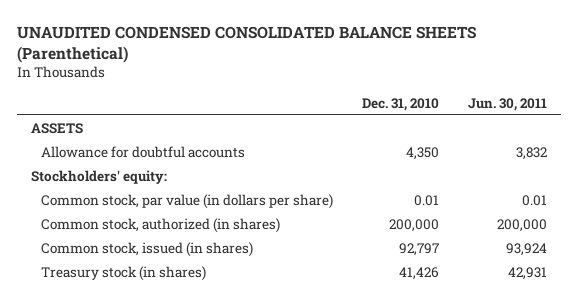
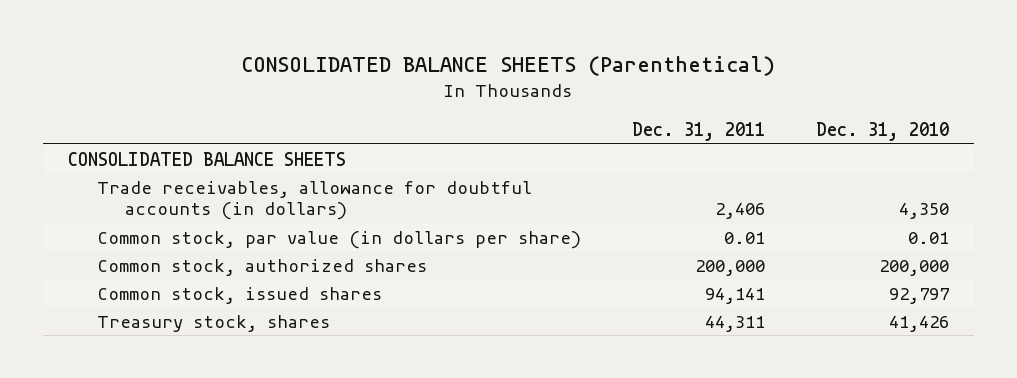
[16,25,476,63] UNAUDITED CONDENSED CONSOLIDATED BALANCE SHEETS (Parenthetical) -> [241,55,776,76] CONSOLIDATED BALANCE SHEETS (Parenthetical)
[467,97,547,111] Jun. 30, 2011 -> none
none -> [631,122,765,142] Dec. 31, 2011
[30,122,83,134] ASSETS -> none
[30,169,167,184] Stockholders' equity: -> none
none -> [68,151,347,166] CONSOLIDATED BALANCE SHEETS
[41,145,246,158] Allowance for doubtful accounts -> [96,180,532,221] Trade receivables, allowance for doubtful accounts (in dollars)
[41,217,281,233] Common stock, authorized (in shares) -> [96,258,427,276] Common stock, authorized shares
[41,241,254,257] Common stock, issued (in shares) -> [96,286,382,304] Common stock, issued shares
[41,265,207,281] Treasury stock (in shares) -> [96,314,330,332] Treasury stock, shares

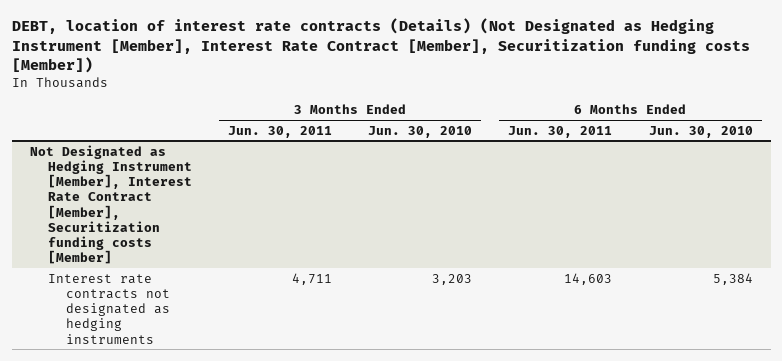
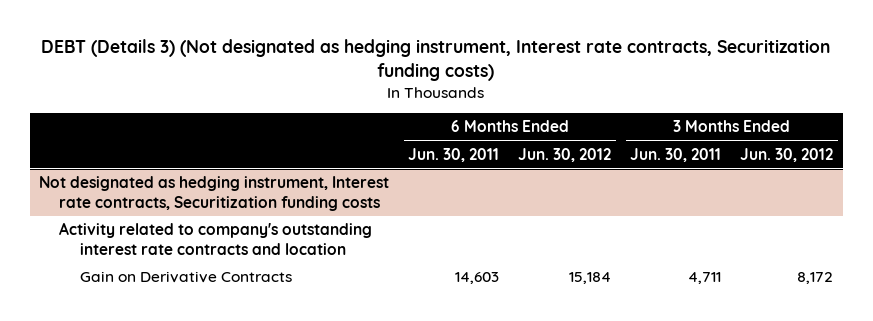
[11,18,750,74] DEBT, location of interest rate contracts (Details) (Not Designated as Hedging Instrument [Member], Interest Rate Contract [Member], Securitization funding costs [Member]) -> [41,39,831,82] DEBT (Details 3) (Not designated as hedging instrument, Interest rate contracts, Securitization funding costs)
[368,125,473,138] Jun. 30, 2010 -> none
[648,125,753,138] Jun. 30, 2010 -> none
none -> [518,147,612,162] Jun. 30, 2012
none -> [740,147,834,162] Jun. 30, 2012
[29,144,192,265] Not Designated as Hedging Instrument [Member], Interest Rate Contract [Member], Securitization funding costs [Member] -> [39,176,390,211] Not designated as hedging instrument, Interest rate contracts, Securitization funding costs
none -> [59,222,373,255] Activity related to company's outstanding interest rate contracts and location
[47,273,171,344] Interest rate contracts not designated as hedging instruments -> [79,271,292,284] Gain on Derivative Contracts

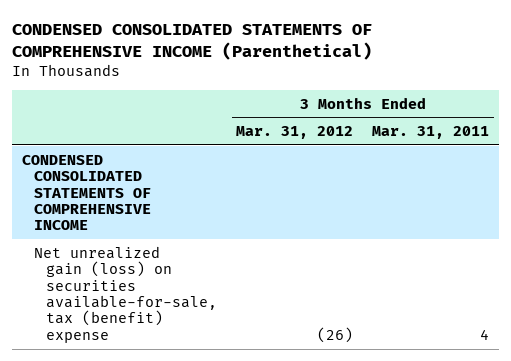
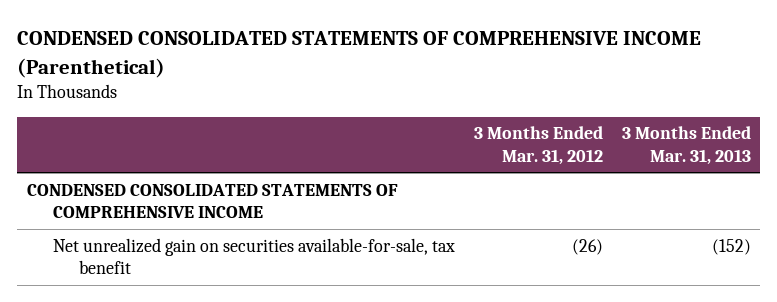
[372,126,490,140] Mar. 31, 2011 -> none
none -> [621,126,751,165] 3 Months Ended Mar. 31, 2013
[34,245,218,343] Net unrealized gain (loss) on securities available-for-sale, tax (benefit) expense -> [52,237,455,275] Net unrealized gain on securities available-for-sale, tax benefit

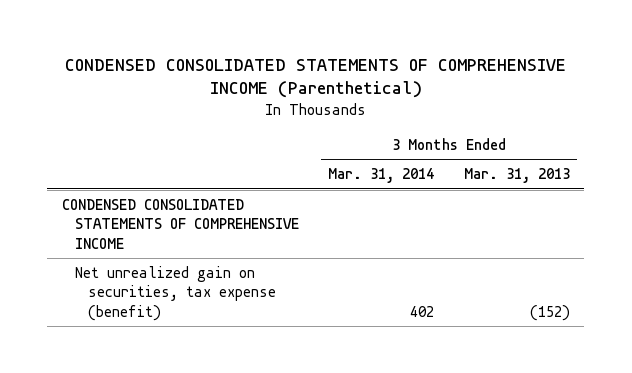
[473,126,603,165] 3 Months Ended Mar. 31, 2012 -> none
none -> [328,168,435,184] Mar. 31, 2014
[52,237,455,275] Net unrealized gain on securities available-for-sale, tax benefit -> [75,266,277,321] Net unrealized gain on securities, tax expense (benefit)

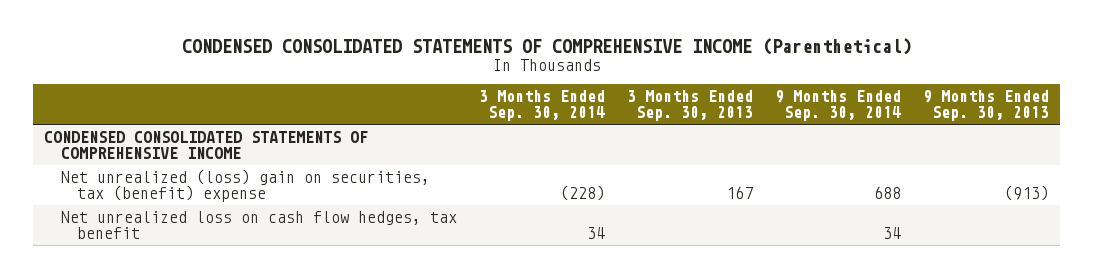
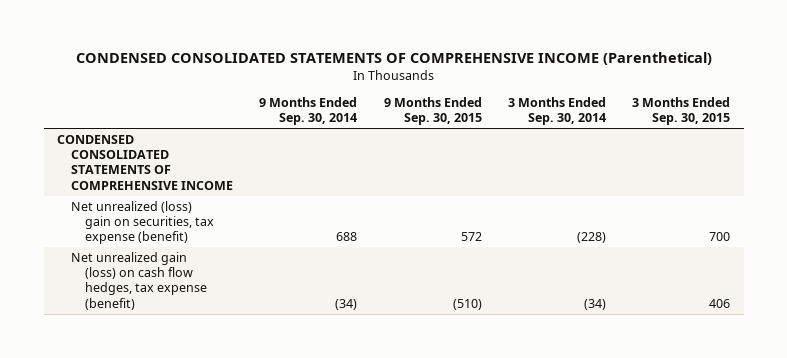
[626,89,753,121] 3 Months Ended Sep. 30, 2013 -> none
[922,89,1049,121] 9 Months Ended Sep. 30, 2013 -> none
none -> [383,97,482,126] 9 Months Ended Sep. 30, 2015
none -> [632,97,731,126] 3 Months Ended Sep. 30, 2015
[60,169,430,203] Net unrealized (loss) gain on securities, tax (benefit) expense -> [70,200,214,245] Net unrealized (loss) gain on securities, tax expense (benefit)
[60,211,457,240] Net unrealized loss on cash flow hedges, tax benefit -> [70,251,207,310] Net unrealized gain (loss) on cash flow hedges, tax expense (benefit)
[586,227,605,240] 34 -> [583,298,606,310] (34)
[882,227,901,240] 34 -> [335,298,358,310] (34)

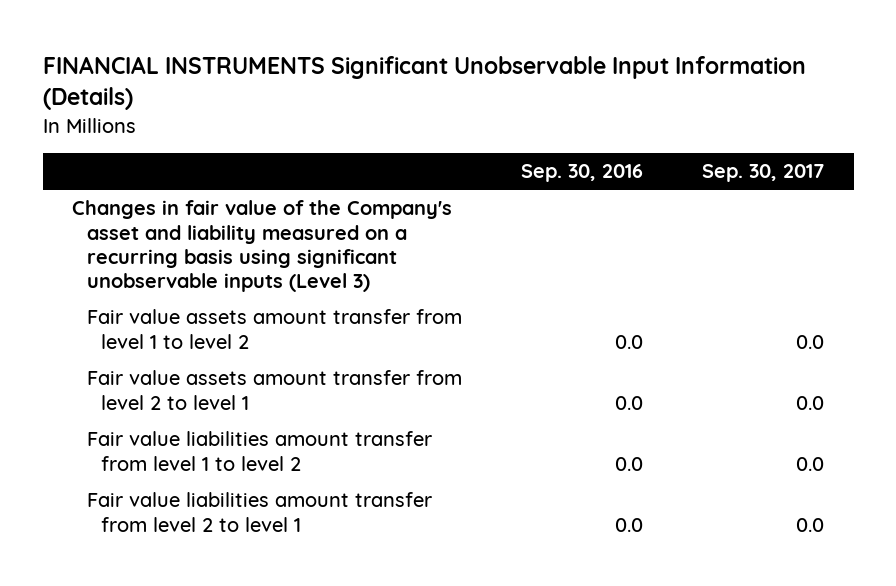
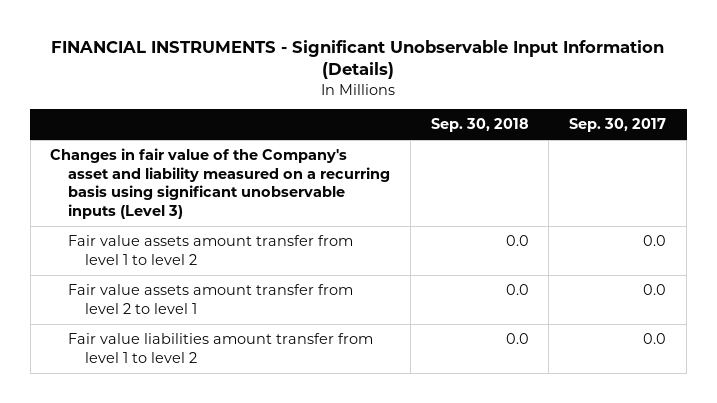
[42,56,806,111] FINANCIAL INSTRUMENTS Significant Unobservable Input Information (Details) -> [51,39,665,80] FINANCIAL INSTRUMENTS - Significant Unobservable Input Information (Details)
[520,164,643,183] Sep. 30, 2016 -> none
none -> [430,118,529,133] Sep. 30, 2018
[86,492,432,532] Fair value liabilities amount transfer from level 2 to level 1 -> none

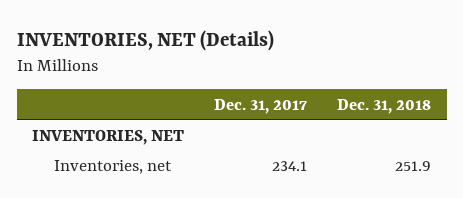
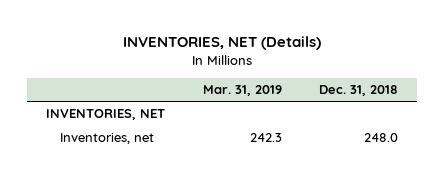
[214,98,308,114] Dec. 31, 2017 -> none
none -> [202,85,282,97] Mar. 31, 2019
[395,161,432,172] 251.9 -> [364,133,399,143] 248.0

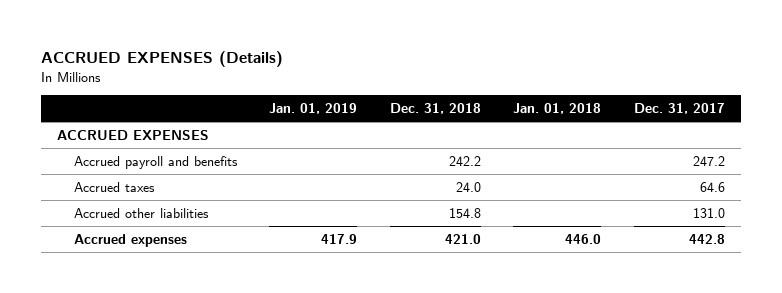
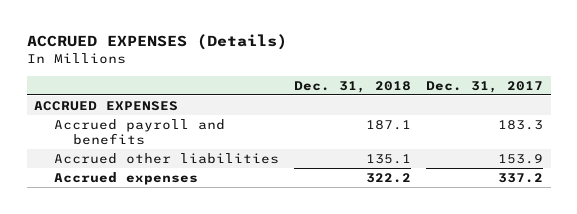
[269,103,358,115] Jan. 01, 2019 -> none
[513,103,602,115] Jan. 01, 2018 -> none
[73,181,155,192] Accrued taxes -> none
[448,155,481,166] 242.2 -> [365,119,411,130] 187.1
[692,155,725,166] 247.2 -> [498,119,544,130] 183.3
[448,207,481,218] 154.8 -> [365,153,411,164] 135.1
[692,207,725,218] 131.0 -> [498,153,544,164] 153.9
[444,233,481,244] 421.0 -> [365,172,411,183] 322.2
[688,233,725,244] 442.8 -> [498,172,544,183] 337.2

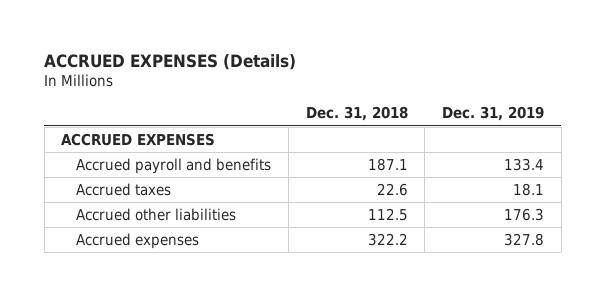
[426,80,544,93] Dec. 31, 2017 -> none
none -> [442,106,545,122] Dec. 31, 2019
none -> [76,182,172,196] Accrued taxes
[365,153,411,164] 135.1 -> [367,207,408,221] 112.5

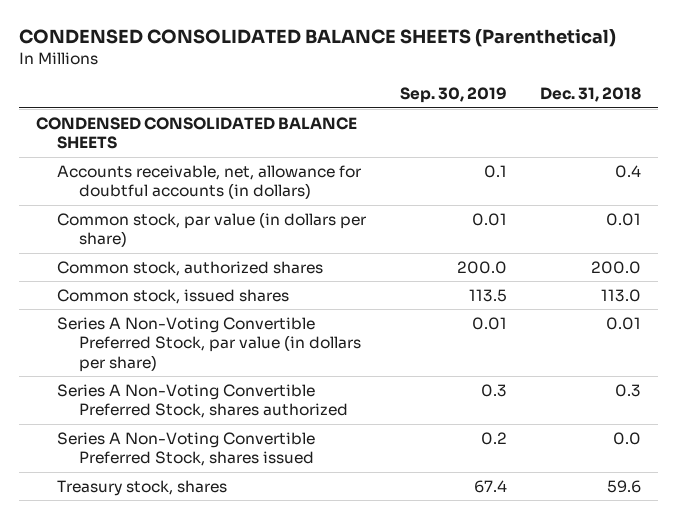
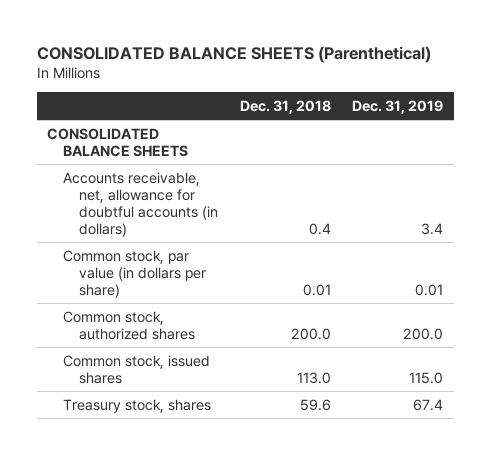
[18,28,616,47] CONDENSED CONSOLIDATED BALANCE SHEETS (Parenthetical) -> [36,45,431,63] CONSOLIDATED BALANCE SHEETS (Parenthetical)
[399,87,507,104] Sep. 30, 2019 -> none
none -> [352,99,444,114] Dec. 31, 2019
[35,116,357,150] CONDENSED CONSOLIDATED BALANCE SHEETS -> [47,127,189,157] CONSOLIDATED BALANCE SHEETS
[57,316,361,372] Series A Non-Voting Convertible Preferred Stock, par value (in dollars per share) -> none
[57,383,348,419] Series A Non-Voting Convertible Preferred Stock, shares authorized -> none
[57,431,316,467] Series A Non-Voting Convertible Preferred Stock, shares issued -> none

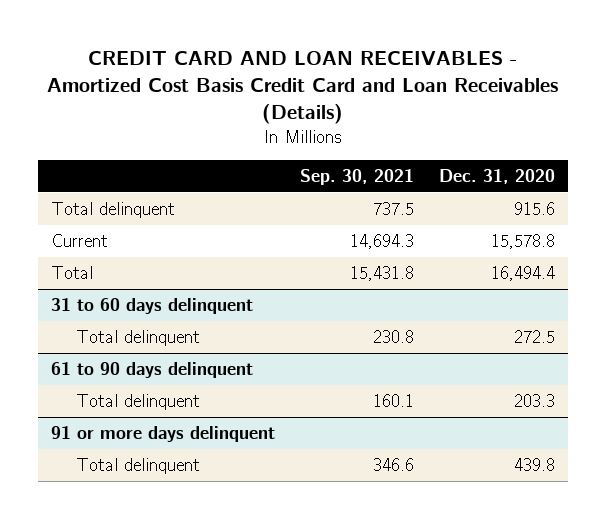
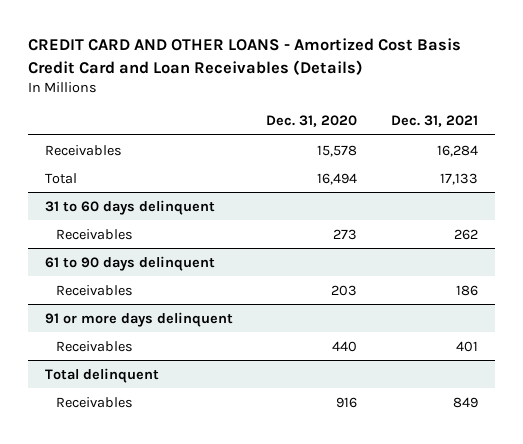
[47,51,559,125] CREDIT CARD AND LOAN RECEIVABLES - Amortized Cost Basis Credit Card and Loan Receivables (Details) -> [28,38,462,75] CREDIT CARD AND OTHER LOANS - Amortized Cost Basis Credit Card and Loan Receivables (Details)
[300,169,415,186] Sep. 30, 2021 -> none
none -> [391,114,479,127] Dec. 31, 2021
[51,201,176,218] Total delinquent -> none
[51,233,109,247] Current -> none
none -> [44,144,122,156] Receivables
[491,265,556,281] 16,494.4 -> [317,172,358,185] 16,494
[75,329,200,346] Total delinquent -> none
none -> [55,228,133,240] Receivables
[75,393,200,410] Total delinquent -> none
none -> [55,284,133,296] Receivables
[75,457,200,474] Total delinquent -> none
none -> [55,340,133,352] Receivables
none -> [44,367,159,383] Total delinquent
none -> [55,396,133,408] Receivables

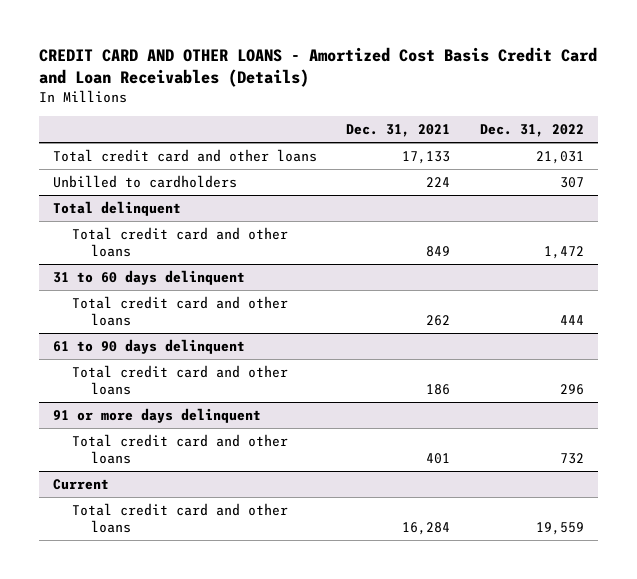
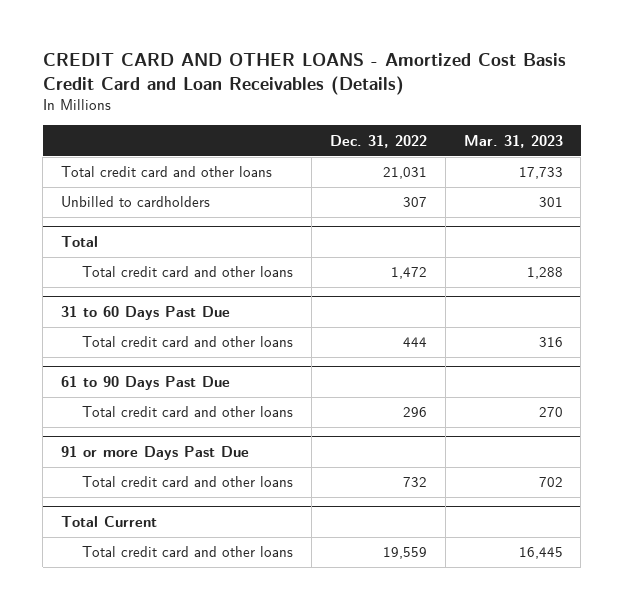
[346,124,451,138] Dec. 31, 2021 -> none
none -> [463,134,563,148] Mar. 31, 2023
[53,200,182,216] Total delinquent -> [61,235,99,247] Total
[53,269,246,285] 31 to 60 days delinquent -> [61,305,231,320] 31 to 60 Days Past Due
[53,338,246,354] 61 to 90 days delinquent -> [61,375,231,390] 61 to 90 Days Past Due
[53,407,262,423] 91 or more days delinquent -> [61,445,250,460] 91 or more Days Past Due
[53,478,110,490] Current -> [61,515,158,527] Total Current

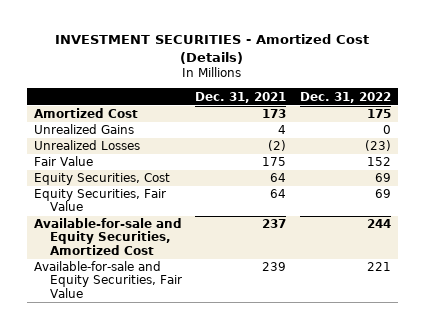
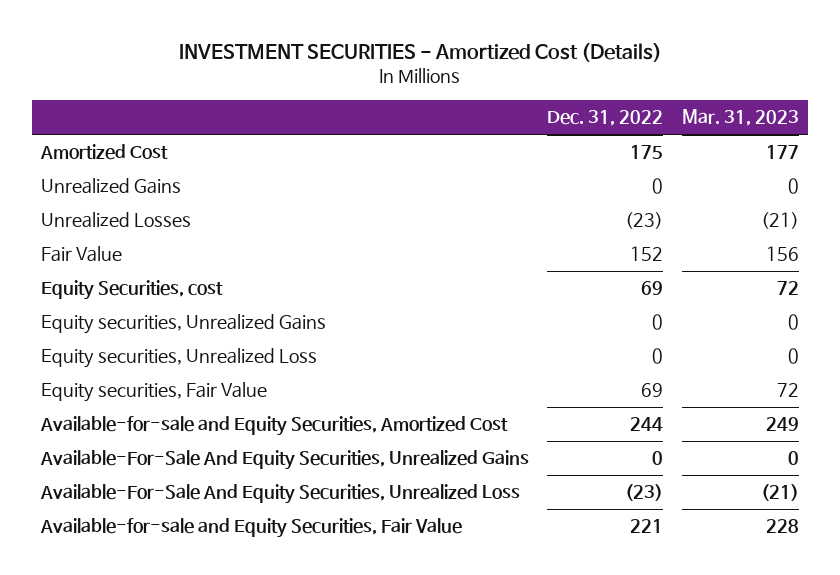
[195,91,287,103] Dec. 31, 2021 -> none
none -> [681,109,799,127] Mar. 31, 2023
[33,173,170,186] Equity Securities, Cost -> [41,280,224,301] Equity Securities, cost
none -> [41,314,327,335] Equity securities, Unrealized Gains
none -> [41,348,318,369] Equity securities, Unrealized Loss
[33,189,166,212] Equity Securities, Fair Value -> [41,382,268,403] Equity securities, Fair Value
none -> [40,450,530,471] Available-For-Sale And Equity Securities, Unrealized Gains
none -> [40,484,521,505] Available-For-Sale And Equity Securities, Unrealized Loss

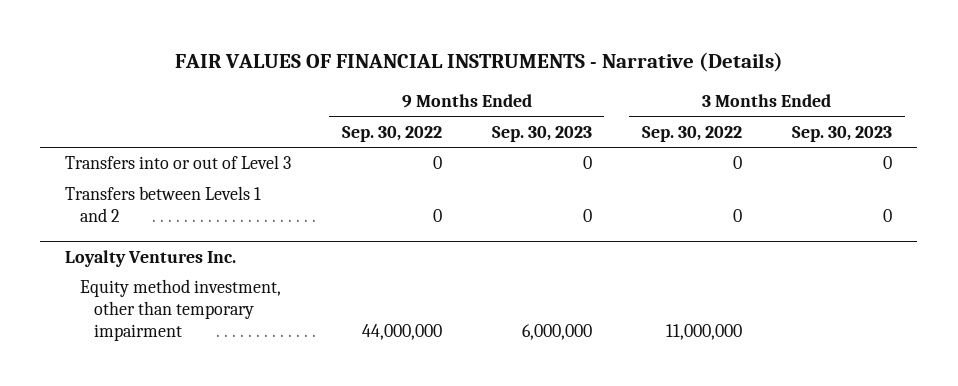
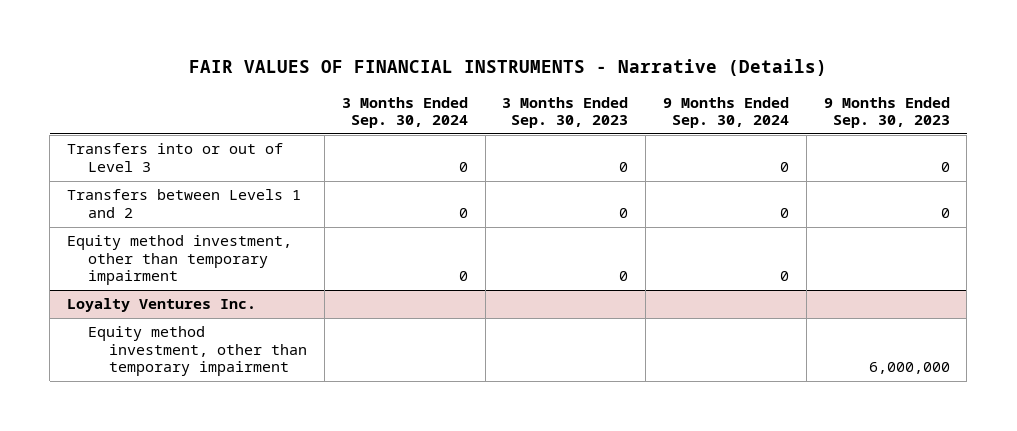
[341,125,442,142] Sep. 30, 2022 -> none
[642,125,743,142] Sep. 30, 2022 -> none
none -> [341,96,468,129] 3 Months Ended Sep. 30, 2024
none -> [663,96,790,129] 9 Months Ended Sep. 30, 2024
none -> [67,235,293,286] Equity method investment, other than temporary impairment

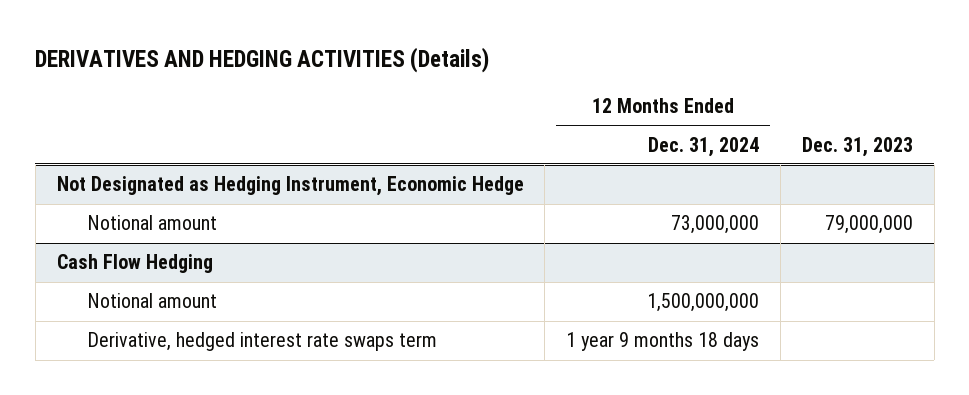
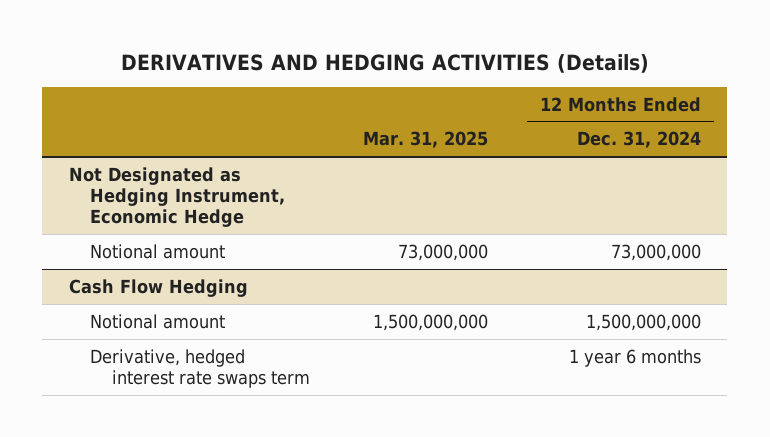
[801,136,913,157] Dec. 31, 2023 -> none
none -> [362,131,488,149] Mar. 31, 2025
[566,332,760,352] 1 year 9 months 18 days -> [569,348,702,367] 1 year 6 months

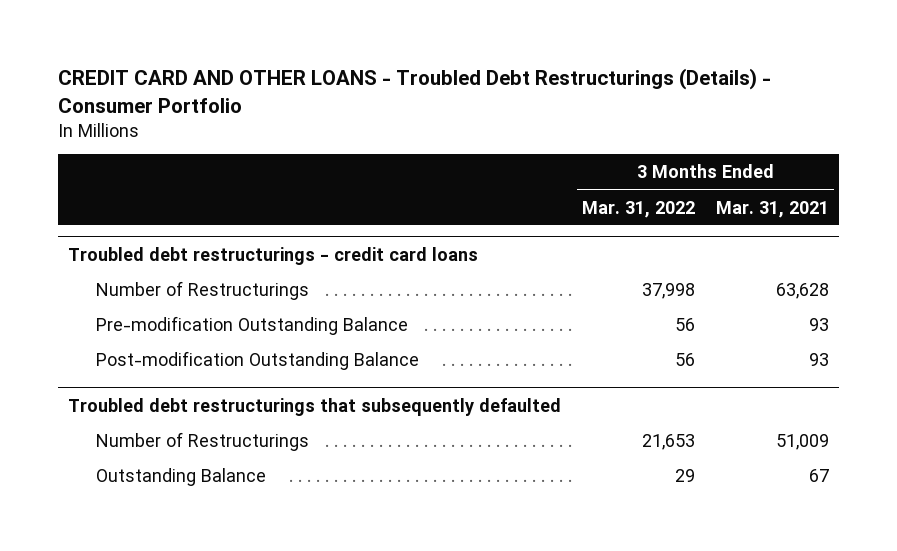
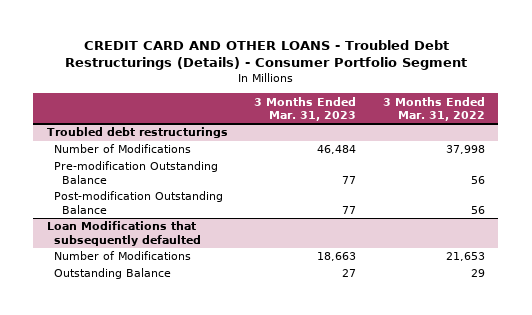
[57,68,771,113] CREDIT CARD AND OTHER LOANS - Troubled Debt Restructurings (Details) - Consumer Portfolio -> [64,40,467,71] CREDIT CARD AND OTHER LOANS - Troubled Debt Restructurings (Details) - Consumer Portfolio Segment
[715,200,829,218] Mar. 31, 2021 -> none
none -> [254,96,357,121] 3 Months Ended Mar. 31, 2023
[68,246,479,265] Troubled debt restructurings - credit card loans -> [46,127,228,139] Troubled debt restructurings
[95,280,309,300] Number of Restructurings -> [54,144,192,154] Number of Modifications
[68,397,562,416] Troubled debt restructurings that subsequently defaulted -> [46,221,202,246] Loan Modifications that subsequently defaulted
[95,431,309,451] Number of Restructurings -> [54,251,192,261] Number of Modifications

